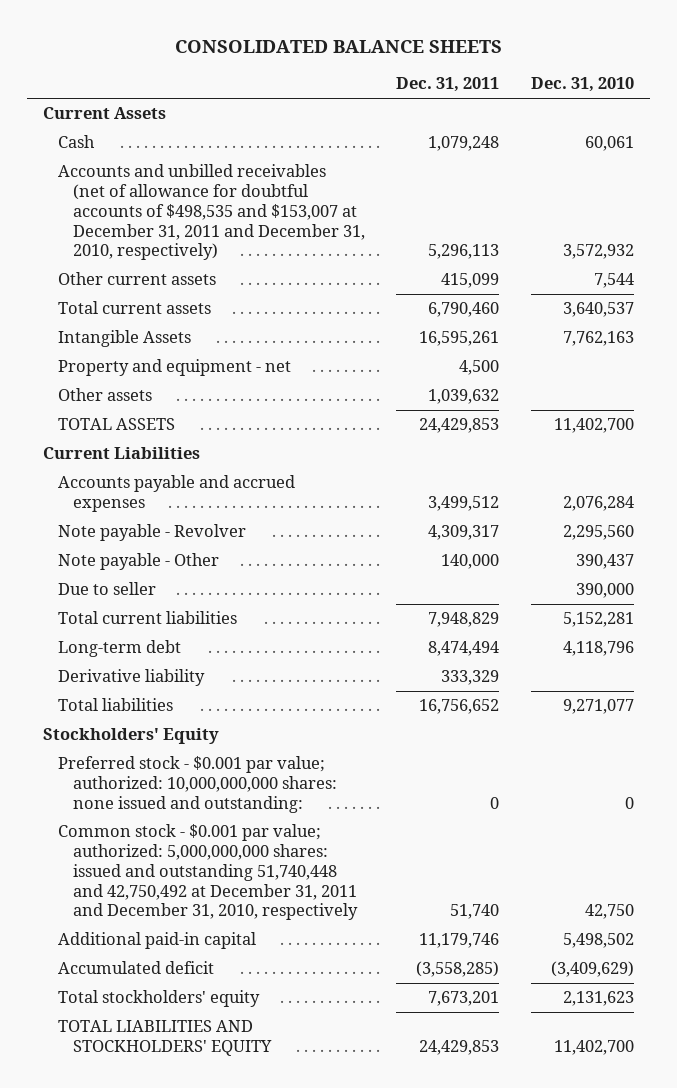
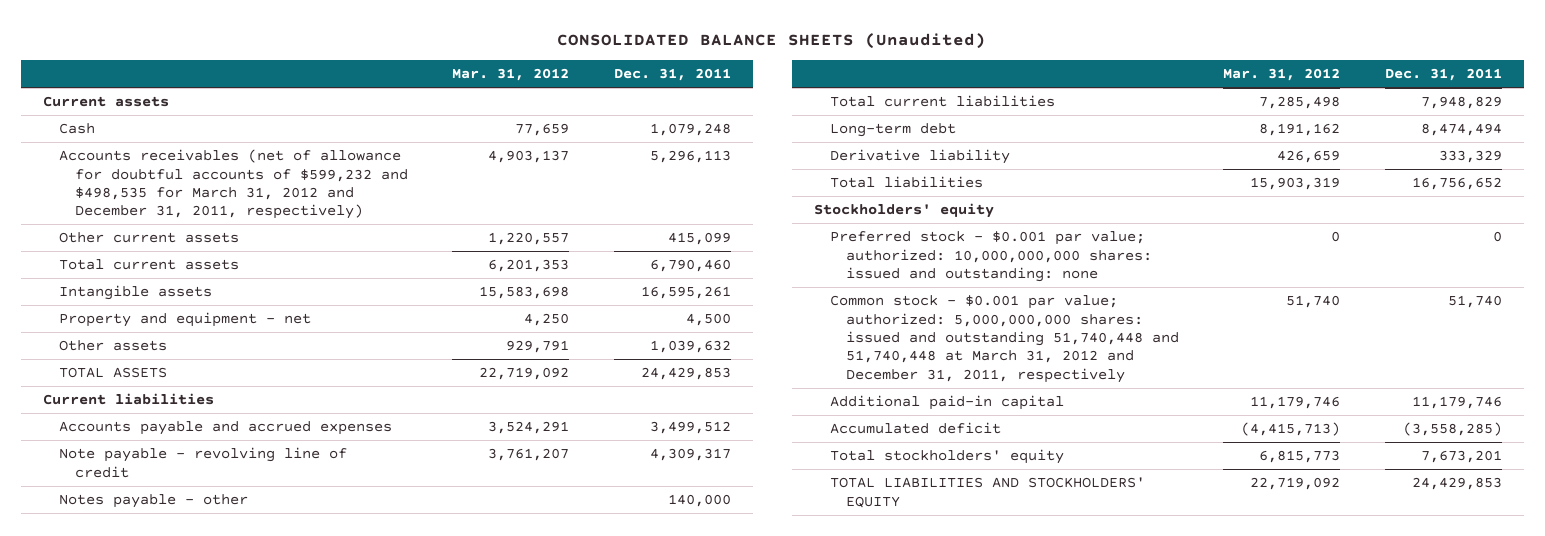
[174,39,502,53] CONSOLIDATED BALANCE SHEETS -> [557,32,987,49] CONSOLIDATED BALANCE SHEETS (Unaudited)
[531,77,635,93] Dec. 31, 2010 -> none
none -> [452,68,570,82] Mar. 31, 2012
[43,107,167,120] Current Assets -> [43,96,170,108] Current assets
[57,164,365,261] Accounts and unbilled receivables (net of allowance for doubtful accounts of $498,535 and $153,007 at December 31, 2011 and December 31, 2010, respectively) -> [58,149,408,220] Accounts receivables (net of allowance for doubtful accounts of $599,232 and $498,535 for March 31, 2012 and December 31, 2011, respectively)
[57,330,191,348] Intangible Assets -> [58,285,212,301] Intangible assets
[43,447,201,460] Current Liabilities -> [43,393,215,406] Current liabilities
[57,582,156,596] Due to seller -> none
[57,524,246,542] Note payable - Revolver -> [58,447,347,478] Note payable - revolving line of credit
[57,553,219,571] Note payable - Other -> [58,494,248,509] Notes payable - other
[43,728,220,745] Stockholders' Equity -> [813,203,994,219] Stockholders' equity
[57,756,337,813] Preferred stock - $0.001 par value; authorized: 10,000,000,000 shares: none issued and outstanding: -> [829,231,1152,282] Preferred stock - $0.001 par value; authorized: 10,000,000,000 shares: issued and outstanding: none
[57,824,358,921] Common stock - $0.001 par value; authorized: 5,000,000,000 shares: issued and outstanding 51,740,448 and 42,750,492 at December 31, 2011 and December 31, 2010, respectively -> [829,295,1179,383] Common stock - $0.001 par value; authorized: 5,000,000,000 shares: issued and outstanding 51,740,448 and 51,740,448 at March 31, 2012 and December 31, 2011, respectively

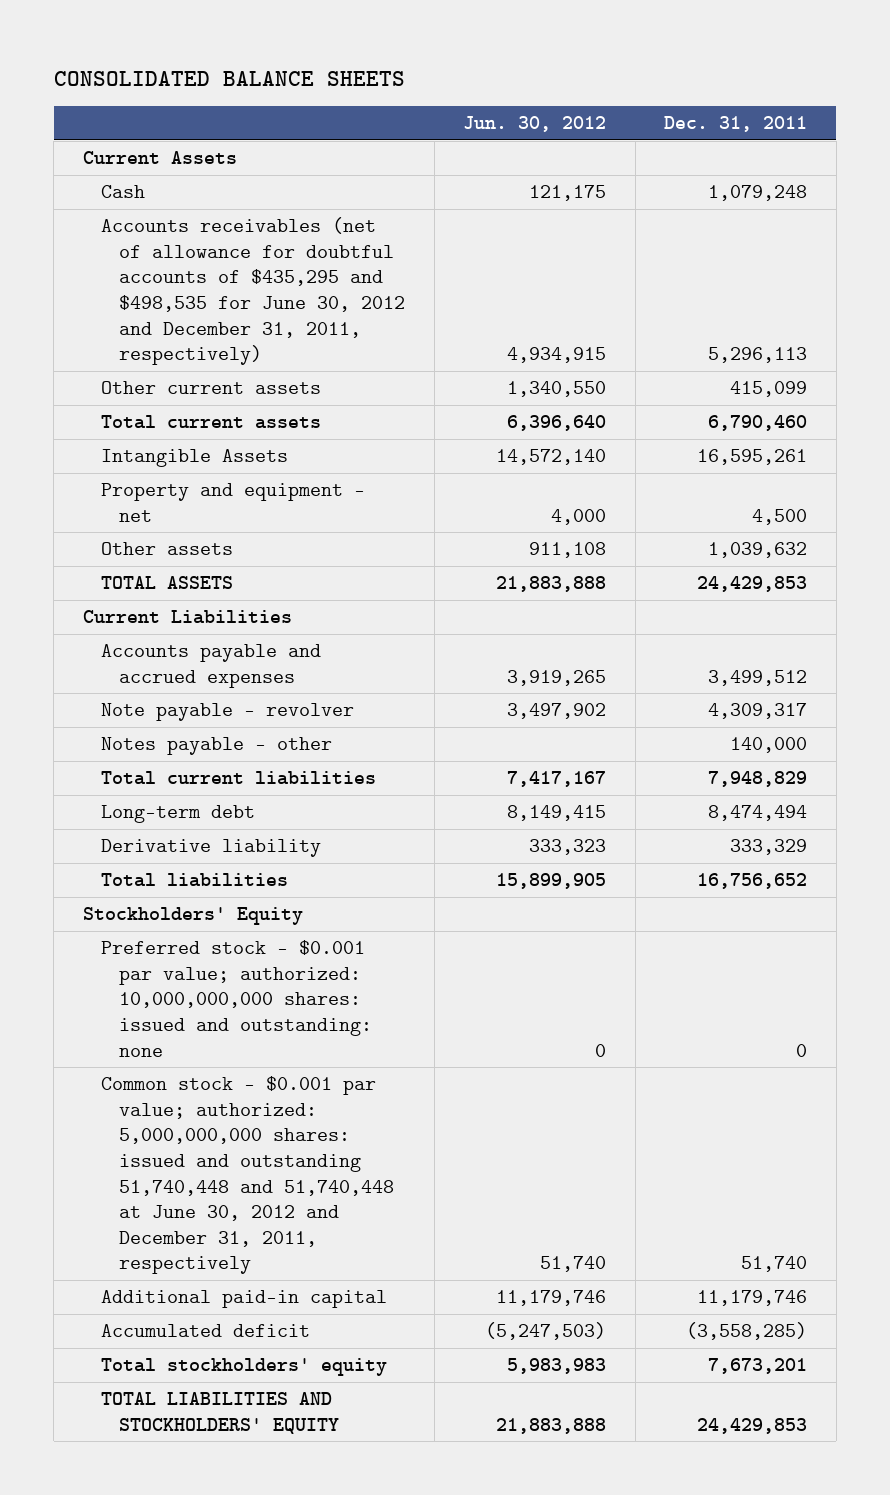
[557,32,987,49] CONSOLIDATED BALANCE SHEETS (Unaudited) -> [53,70,405,86] CONSOLIDATED BALANCE SHEETS
[452,68,570,82] Mar. 31, 2012 -> none
none -> [463,116,607,133] Jun. 30, 2012
[43,96,170,108] Current assets -> [82,151,237,165] Current Assets
[58,149,408,220] Accounts receivables (net of allowance for doubtful accounts of $599,232 and $498,535 for March 31, 2012 and December 31, 2011, respectively) -> [100,217,406,366] Accounts receivables (net of allowance for doubtful accounts of $435,295 and $498,535 for June 30, 2012 and December 31, 2011, respectively)
[58,285,212,301] Intangible assets -> [100,449,288,468] Intangible Assets
[43,393,215,406] Current liabilities -> [82,610,292,625] Current Liabilities
[58,447,347,478] Note payable - revolving line of credit -> [100,703,354,722] Note payable - revolver
[813,203,994,219] Stockholders' equity -> [82,907,303,926] Stockholders' Equity
[829,295,1179,383] Common stock - $0.001 par value; authorized: 5,000,000,000 shares: issued and outstanding 51,740,448 and 51,740,448 at March 31, 2012 and December 31, 2011, respectively -> [100,1076,395,1275] Common stock - $0.001 par value; authorized: 5,000,000,000 shares: issued and outstanding 51,740,448 and 51,740,448 at June 30, 2012 and December 31, 2011, respectively

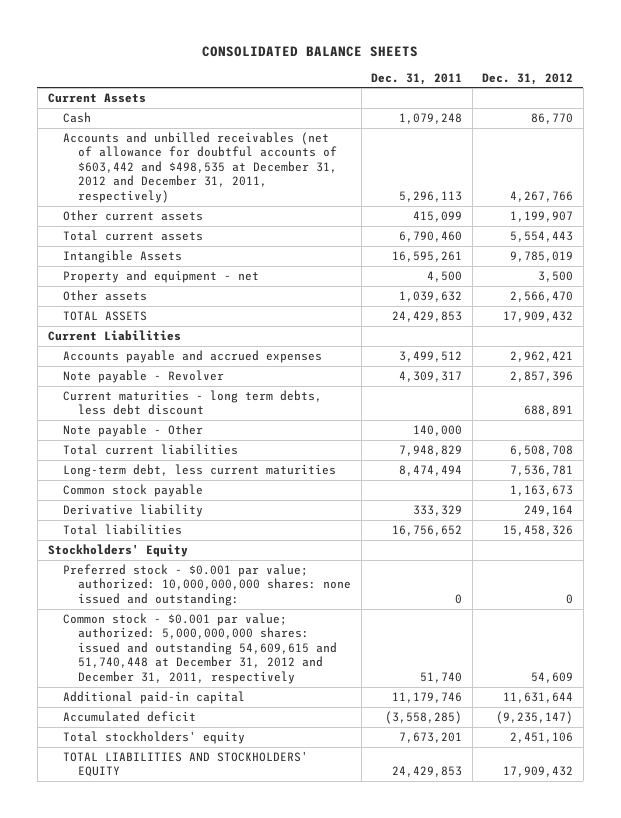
[463,116,607,133] Jun. 30, 2012 -> none
none -> [482,72,574,85] Dec. 31, 2012
[100,217,406,366] Accounts receivables (net of allowance for doubtful accounts of $435,295 and $498,535 for June 30, 2012 and December 31, 2011, respectively) -> [62,131,338,203] Accounts and unbilled receivables (net of allowance for doubtful accounts of $603,442 and $498,535 at December 31, 2012 and December 31, 2011, respectively)
[100,703,354,722] Note payable - revolver -> [62,369,224,383] Note payable - Revolver
none -> [62,389,322,416] Current maturities - long term debts, less debt discount
[100,737,332,756] Notes payable - other -> [62,423,203,437] Note payable - Other
[100,805,255,824] Long-term debt -> [62,463,336,477] Long-term debt, less current maturities
none -> [62,483,203,497] Common stock payable
[100,940,373,1057] Preferred stock - $0.001 par value; authorized: 10,000,000,000 shares: issued and outstanding: none -> [62,563,352,606] Preferred stock - $0.001 par value; authorized: 10,000,000,000 shares: none issued and outstanding:
[100,1076,395,1275] Common stock - $0.001 par value; authorized: 5,000,000,000 shares: issued and outstanding 51,740,448 and 51,740,448 at June 30, 2012 and December 31, 2011, respectively -> [62,612,338,684] Common stock - $0.001 par value; authorized: 5,000,000,000 shares: issued and outstanding 54,609,615 and 51,740,448 at December 31, 2012 and December 31, 2011, respectively

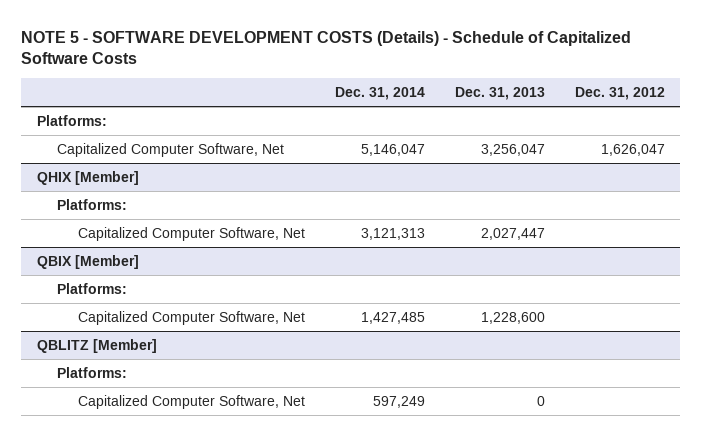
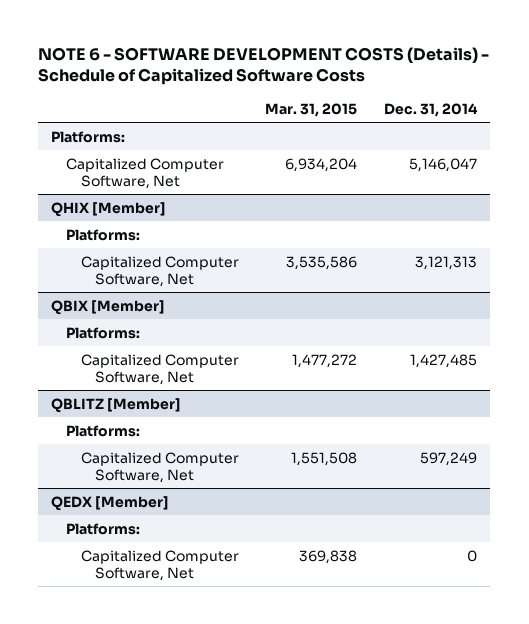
[21,30,632,65] NOTE 5 - SOFTWARE DEVELOPMENT COSTS (Details) - Schedule of Capitalized Software Costs -> [38,46,490,86] NOTE 6 - SOFTWARE DEVELOPMENT COSTS (Details) - Schedule of Capitalized Software Costs
[454,86,545,100] Dec. 31, 2013 -> none
[575,86,666,100] Dec. 31, 2012 -> none
none -> [265,102,358,117] Mar. 31, 2015
none -> [51,495,170,511] QEDX [Member]
none -> [66,522,141,535] Platforms:
none -> [80,549,239,581] Capitalized Computer Software, Net

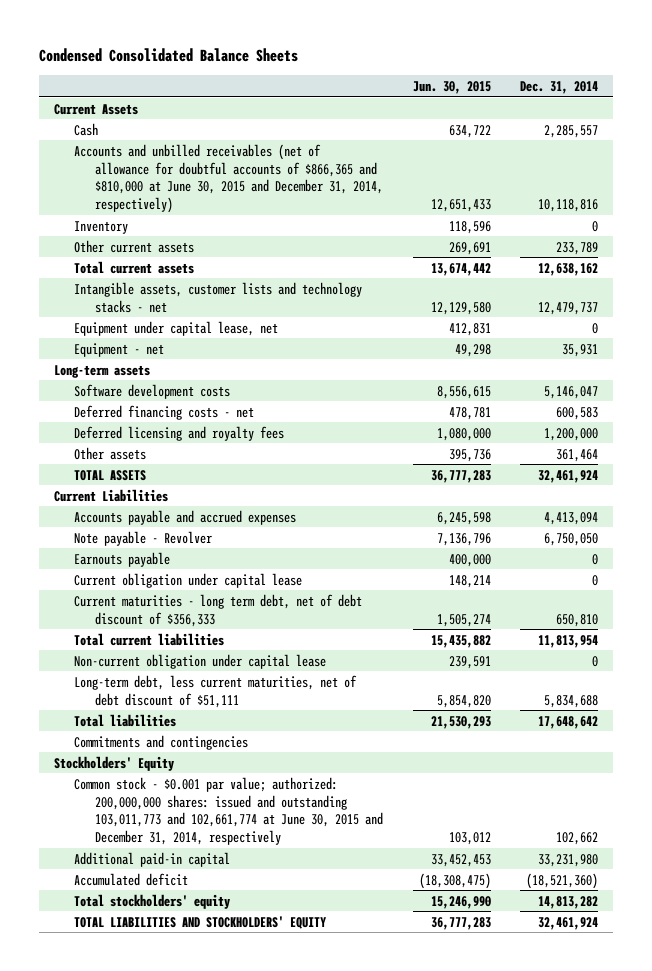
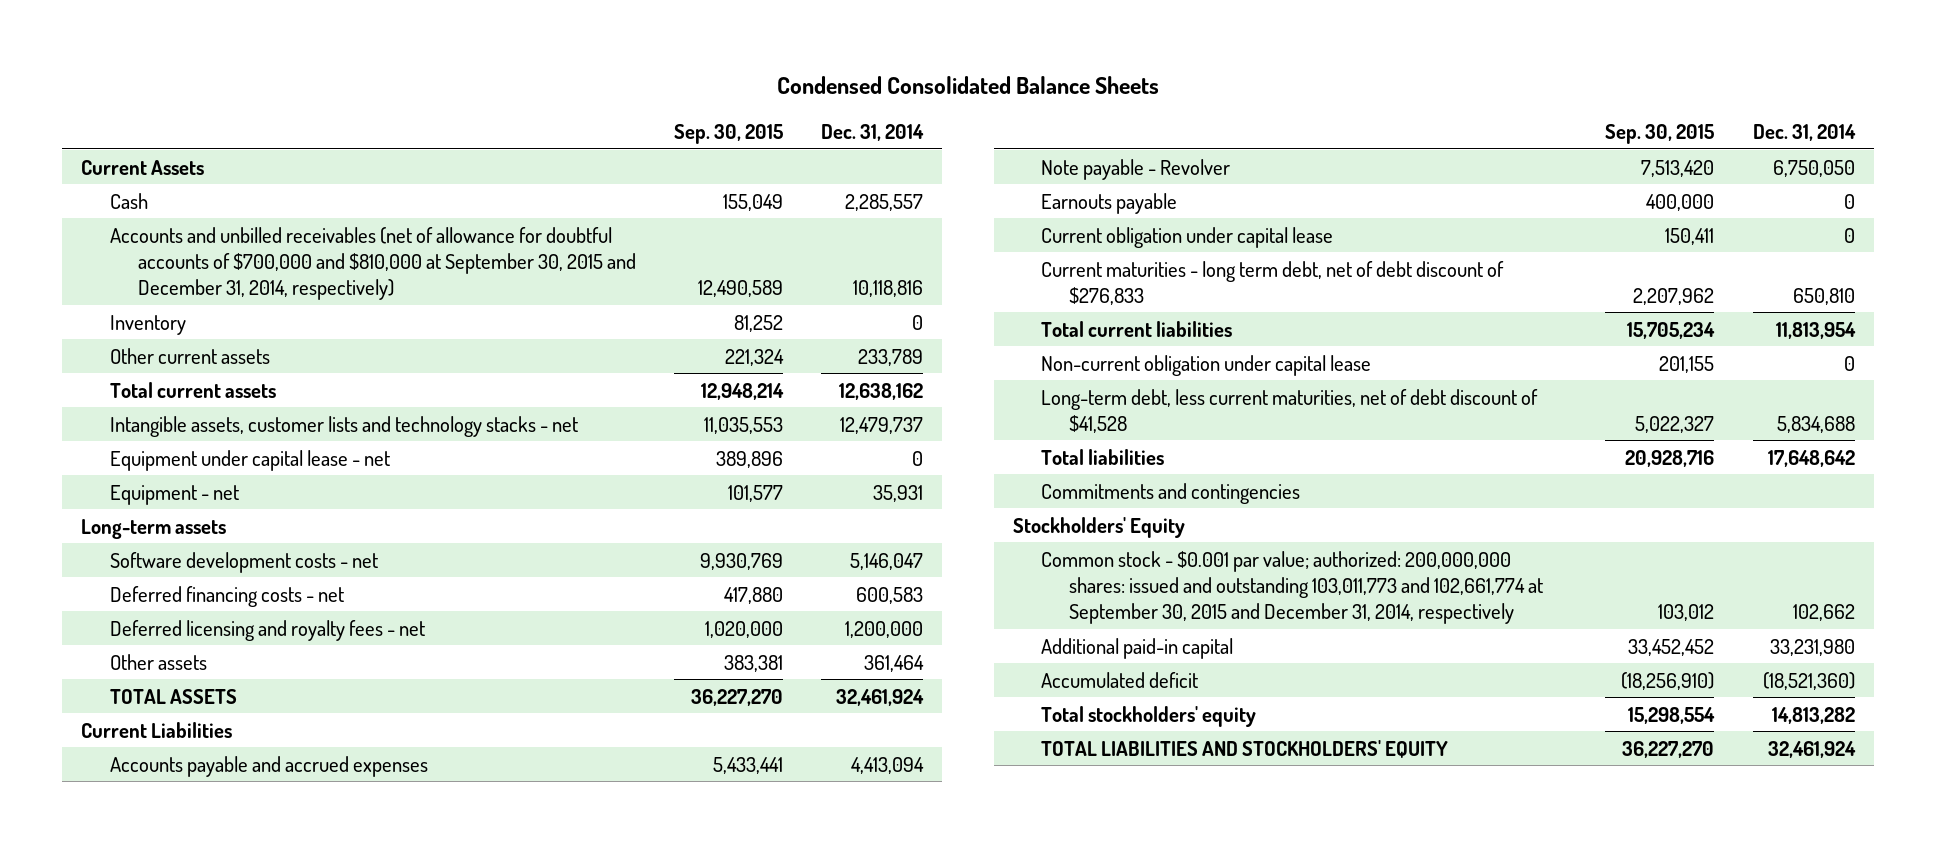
[412,80,491,94] Jun. 30, 2015 -> none
none -> [674,123,784,144] Sep. 30, 2015
[74,143,383,214] Accounts and unbilled receivables (net of allowance for doubtful accounts of $866,365 and $810,000 at June 30, 2015 and December 31, 2014, respectively) -> [109,226,636,300] Accounts and unbilled receivables (net of allowance for doubtful accounts of $700,000 and $810,000 at September 30, 2015 and December 31, 2014, respectively)
[74,320,279,336] Equipment under capital lease, net -> [109,449,390,471] Equipment under capital lease - net
[74,383,231,399] Software development costs -> [109,551,378,573] Software development costs - net
[74,425,285,441] Deferred licensing and royalty fees -> [109,619,425,641] Deferred licensing and royalty fees - net
[74,593,363,627] Current maturities - long term debt, net of debt discount of $356,333 -> [1040,260,1504,305] Current maturities - long term debt, net of debt discount of $276,833
[74,674,358,708] Long-term debt, less current maturities, net of debt discount of $51,111 -> [1040,388,1538,433] Long-term debt, less current maturities, net of debt discount of $41,528
[74,776,383,846] Common stock - $0.001 par value; authorized: 200,000,000 shares: issued and outstanding 103,011,773 and 102,661,774 at June 30, 2015 and December 31, 2014, respectively -> [1040,550,1544,624] Common stock - $0.001 par value; authorized: 200,000,000 shares: issued and outstanding 103,011,773 and 102,661,774 at September 30, 2015 and December 31, 2014, respectively

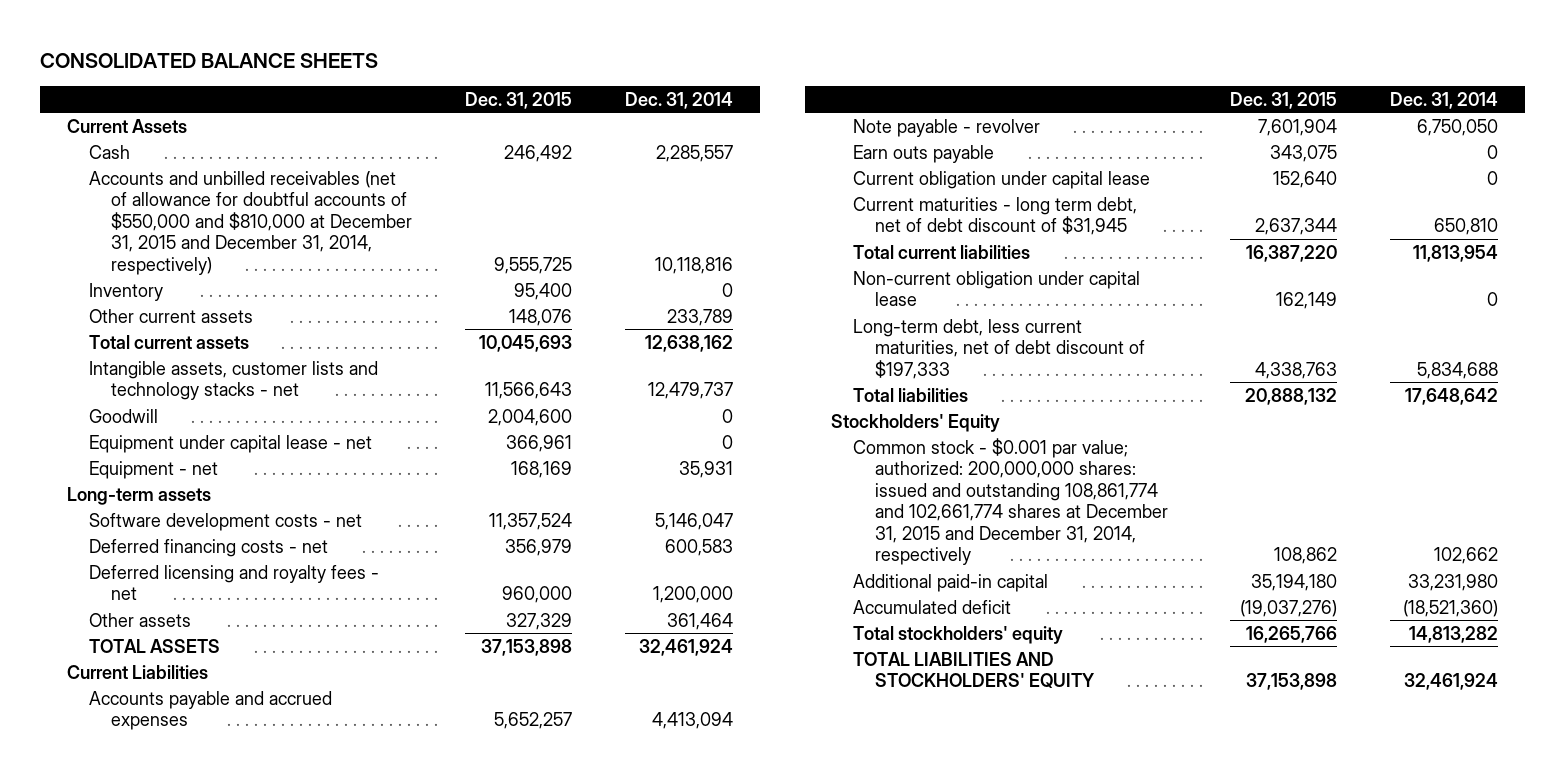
[776,76,1159,95] Condensed Consolidated Balance Sheets -> [39,52,378,68] CONSOLIDATED BALANCE SHEETS
[674,123,784,144] Sep. 30, 2015 -> none
none -> [464,91,572,109] Dec. 31, 2015
[109,226,636,300] Accounts and unbilled receivables (net of allowance for doubtful accounts of $700,000 and $810,000 at September 30, 2015 and December 31, 2014, respectively) -> [88,170,412,275] Accounts and unbilled receivables (net of allowance for doubtful accounts of $550,000 and $810,000 at December 31, 2015 and December 31, 2014, respectively)
none -> [88,408,158,423] Goodwill
[1040,158,1230,180] Note payable - Revolver -> [853,118,1041,137] Note payable - revolver
[1040,192,1177,214] Earnouts payable -> [853,144,995,163] Earn outs payable
[1040,260,1504,305] Current maturities - long term debt, net of debt discount of $276,833 -> [853,196,1138,236] Current maturities - long term debt, net of debt discount of $31,945
[1040,388,1538,433] Long-term debt, less current maturities, net of debt discount of $41,528 -> [853,318,1146,379] Long-term debt, less current maturities, net of debt discount of $197,333
[1040,482,1300,504] Commitments and contingencies -> none
[1040,550,1544,624] Common stock - $0.001 par value; authorized: 200,000,000 shares: issued and outstanding 103,011,773 and 102,661,774 at September 30, 2015 and December 31, 2014, respectively -> [853,437,1169,566] Common stock - $0.001 par value; authorized: 200,000,000 shares: issued and outstanding 108,861,774 and 102,661,774 shares at December 31, 2015 and December 31, 2014, respectively

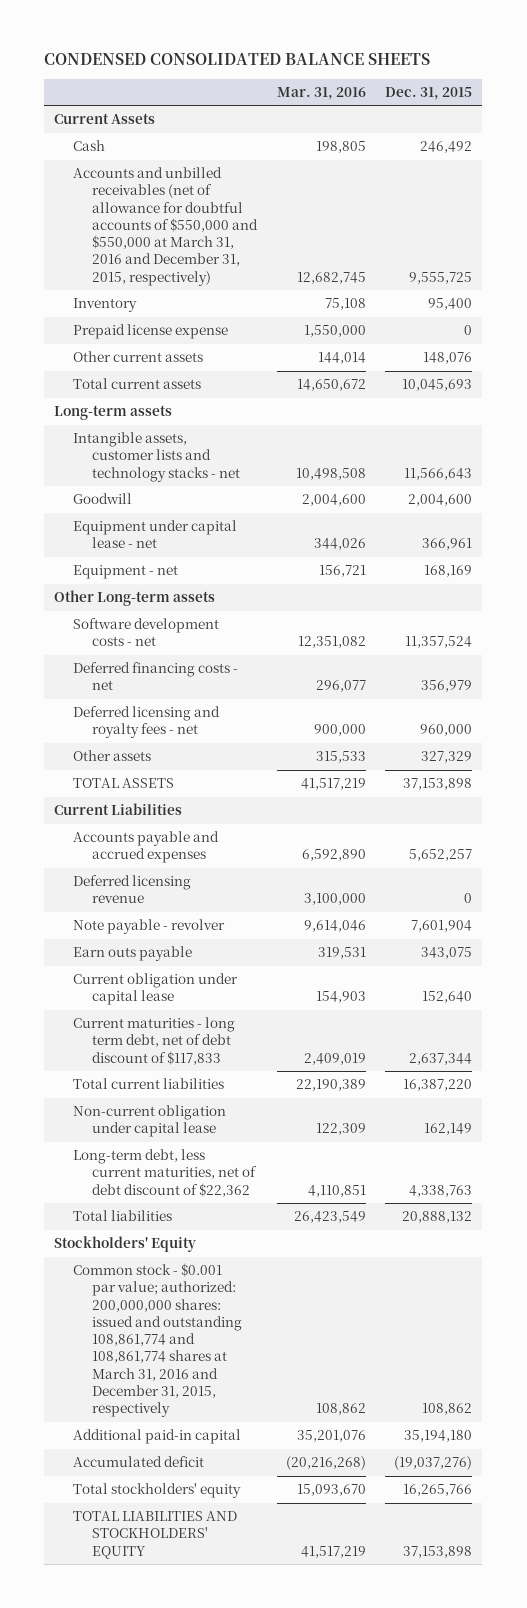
[39,52,378,68] CONSOLIDATED BALANCE SHEETS -> [44,53,431,66] CONDENSED CONSOLIDATED BALANCE SHEETS
[625,91,734,109] Dec. 31, 2014 -> none
none -> [276,86,366,100] Mar. 31, 2016
[88,170,412,275] Accounts and unbilled receivables (net of allowance for doubtful accounts of $550,000 and $810,000 at December 31, 2015 and December 31, 2014, respectively) -> [73,167,258,286] Accounts and unbilled receivables (net of allowance for doubtful accounts of $550,000 and $550,000 at March 31, 2016 and December 31, 2015, respectively)
none -> [73,324,229,340] Prepaid license expense
[66,486,211,505] Long-term assets -> [54,405,173,421] Long-term assets
none -> [54,590,216,607] Other Long-term assets
none -> [73,875,192,904] Deferred licensing revenue
[853,196,1138,236] Current maturities - long term debt, net of debt discount of $31,945 -> [73,1017,236,1065] Current maturities - long term debt, net of debt discount of $117,833
[853,318,1146,379] Long-term debt, less current maturities, net of debt discount of $197,333 -> [73,1149,257,1197] Long-term debt, less current maturities, net of debt discount of $22,362
[853,437,1169,566] Common stock - $0.001 par value; authorized: 200,000,000 shares: issued and outstanding 108,861,774 and 102,661,774 shares at December 31, 2015 and December 31, 2014, respectively -> [73,1263,242,1418] Common stock - $0.001 par value; authorized: 200,000,000 shares: issued and outstanding 108,861,774 and 108,861,774 shares at March 31, 2016 and December 31, 2015, respectively

